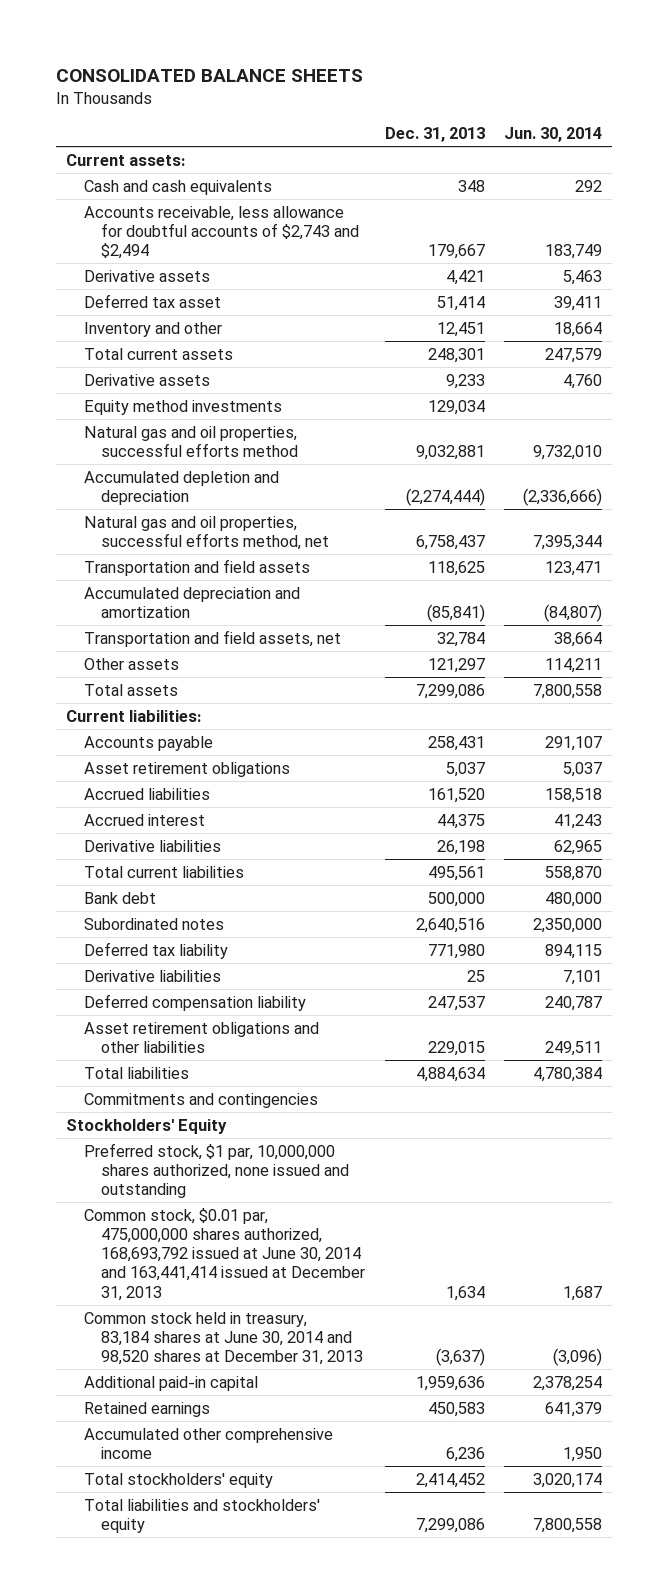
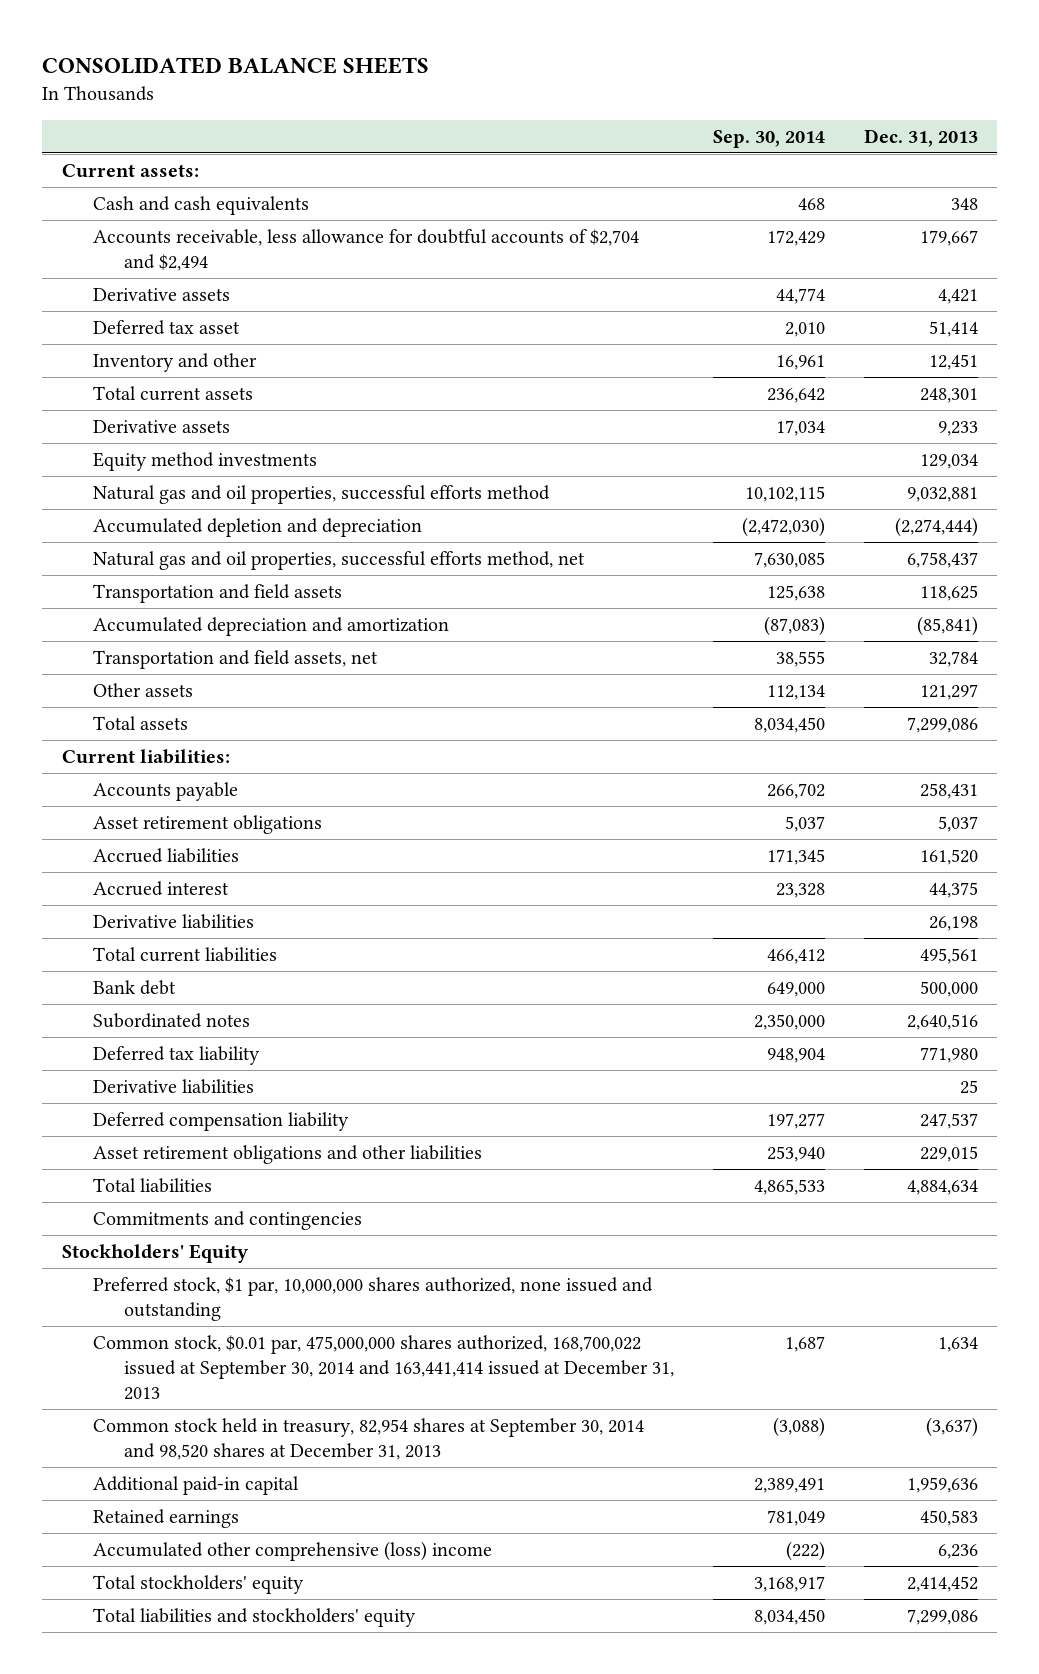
[504,127,603,143] Jun. 30, 2014 -> none
none -> [712,129,825,148] Sep. 30, 2014
[83,205,360,260] Accounts receivable, less allowance for doubtful accounts of $2,743 and $2,494 -> [92,228,639,271] Accounts receivable, less allowance for doubtful accounts of $2,704 and $2,494
[83,1207,366,1301] Common stock, $0.01 par, 475,000,000 shares authorized, 168,693,792 issued at June 30, 2014 and 163,441,414 issued at December 31, 2013 -> [92,1334,675,1400] Common stock, $0.01 par, 475,000,000 shares authorized, 168,700,022 issued at September 30, 2014 and 163,441,414 issued at December 31, 2013
[83,1311,364,1366] Common stock held in treasury, 83,184 shares at June 30, 2014 and 98,520 shares at December 31, 2013 -> [92,1417,644,1460] Common stock held in treasury, 82,954 shares at September 30, 2014 and 98,520 shares at December 31, 2013
[83,1427,333,1459] Accumulated other comprehensive income -> [92,1540,492,1561] Accumulated other comprehensive (loss) income

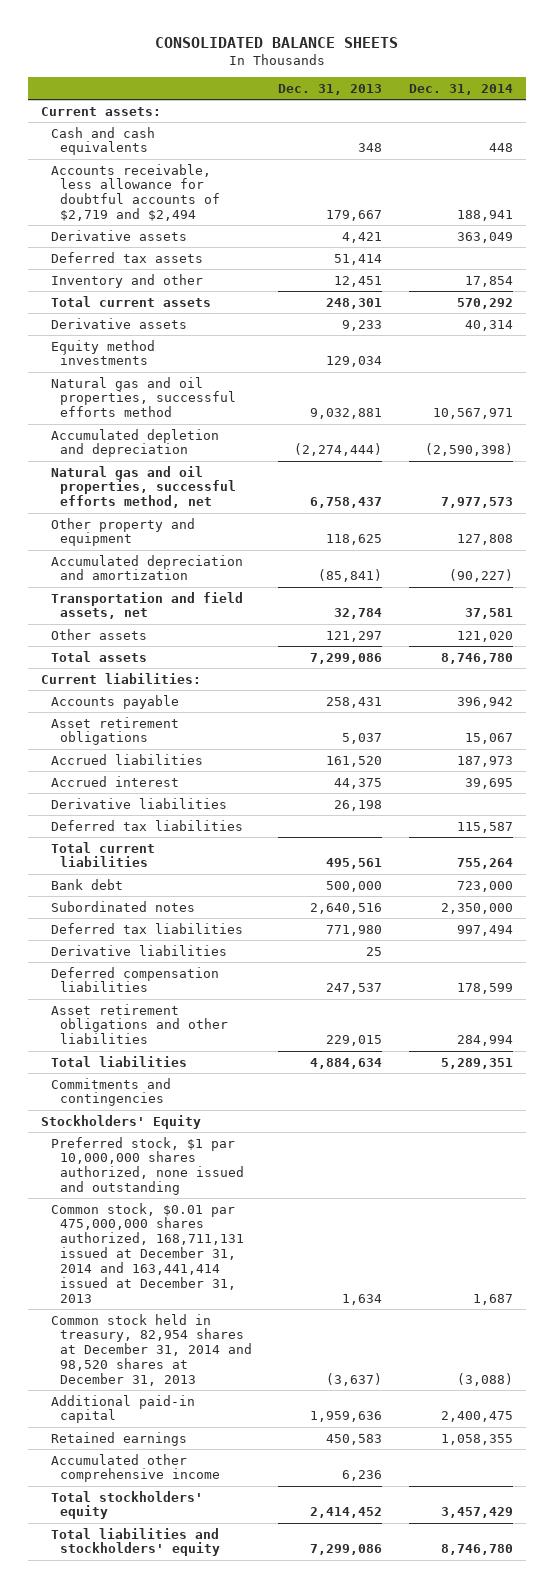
[712,129,825,148] Sep. 30, 2014 -> none
none -> [408,83,513,95] Dec. 31, 2014
[92,228,639,271] Accounts receivable, less allowance for doubtful accounts of $2,704 and $2,494 -> [50,163,220,222] Accounts receivable, less allowance for doubtful accounts of $2,719 and $2,494
[92,319,240,335] Deferred tax asset -> [50,251,203,263] Deferred tax assets
[92,583,342,603] Transportation and field assets -> [50,517,195,547] Other property and equipment
none -> [50,819,243,831] Deferred tax liabilities
[92,1045,260,1065] Deferred tax liability -> [50,922,243,934] Deferred tax liabilities
[92,1111,349,1131] Deferred compensation liability -> [50,966,219,993] Deferred compensation liabilities
[92,1276,653,1321] Preferred stock, $1 par, 10,000,000 shares authorized, none issued and outstanding -> [50,1136,244,1196] Preferred stock, $1 par 10,000,000 shares authorized, none issued and outstanding
[92,1334,675,1400] Common stock, $0.01 par, 475,000,000 shares authorized, 168,700,022 issued at September 30, 2014 and 163,441,414 issued at December 31, 2013 -> [50,1202,244,1303] Common stock, $0.01 par 475,000,000 shares authorized, 168,711,131 issued at December 31, 2014 and 163,441,414 issued at December 31, 2013
[92,1417,644,1460] Common stock held in treasury, 82,954 shares at September 30, 2014 and 98,520 shares at December 31, 2013 -> [50,1313,252,1386] Common stock held in treasury, 82,954 shares at December 31, 2014 and 98,520 shares at December 31, 2013
[92,1540,492,1561] Accumulated other comprehensive (loss) income -> [50,1453,220,1483] Accumulated other comprehensive income

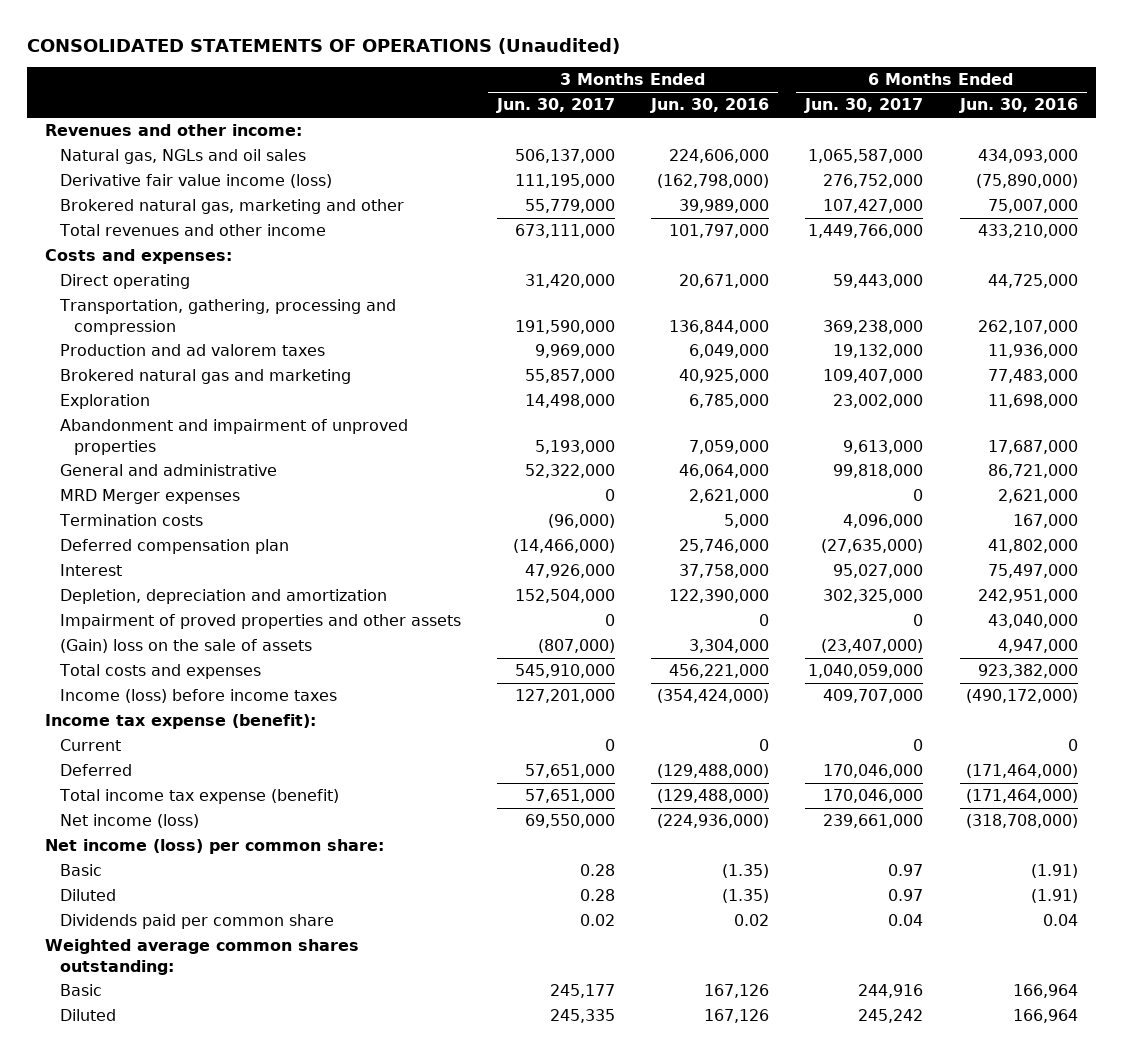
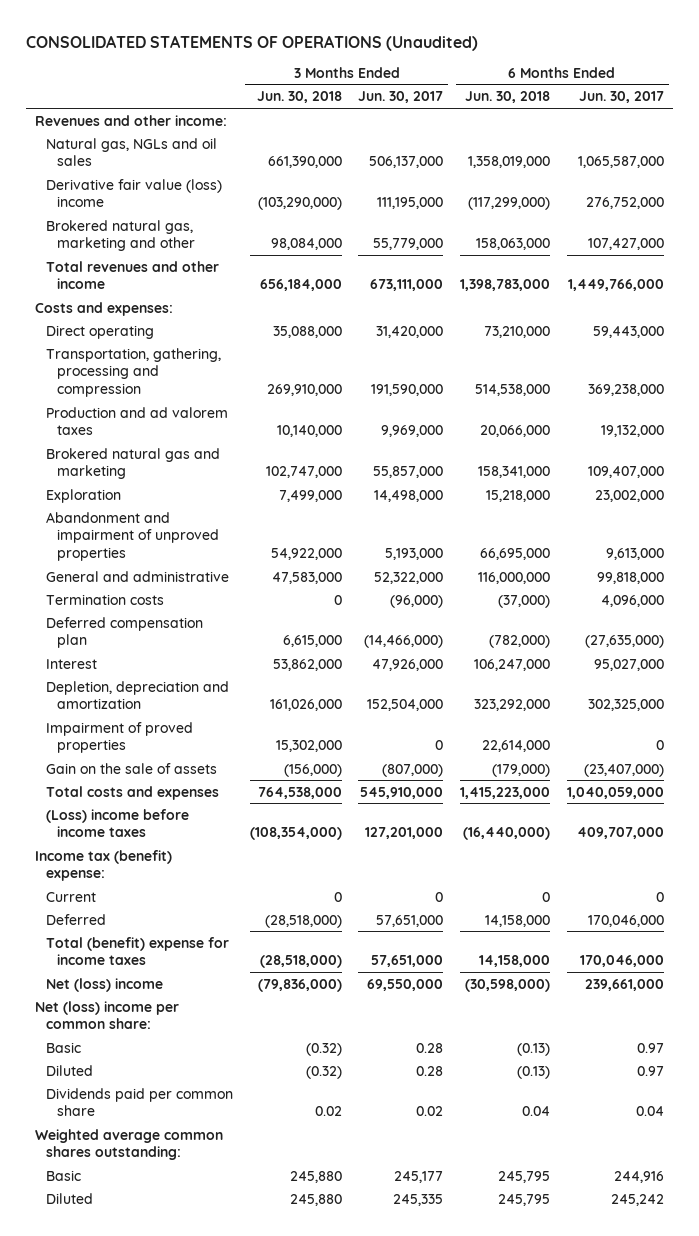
[650,98,770,114] Jun. 30, 2016 -> none
[958,98,1078,114] Jun. 30, 2016 -> none
none -> [256,91,342,104] Jun. 30, 2018
none -> [465,91,551,104] Jun. 30, 2018
[59,174,332,189] Derivative fair value income (loss) -> [45,178,222,208] Derivative fair value (loss) income
[59,489,240,505] MRD Merger expenses -> none
[59,614,461,630] Impairment of proved properties and other assets -> [45,721,193,754] Impairment of proved properties
[59,639,312,654] (Gain) loss on the sale of assets -> [45,762,217,774] Gain on the sale of assets
[59,689,337,704] Income (loss) before income taxes -> [45,808,189,838] (Loss) income before income taxes
[45,714,317,730] Income tax expense (benefit): -> [34,849,172,882] Income tax (benefit) expense:
[58,789,339,805] Total income tax expense (benefit) -> [45,936,229,966] Total (benefit) expense for income taxes
[59,814,199,829] Net income (loss) -> [45,977,163,992] Net (loss) income
[45,839,385,855] Net income (loss) per common share: -> [34,1000,179,1030] Net (loss) income per common share:

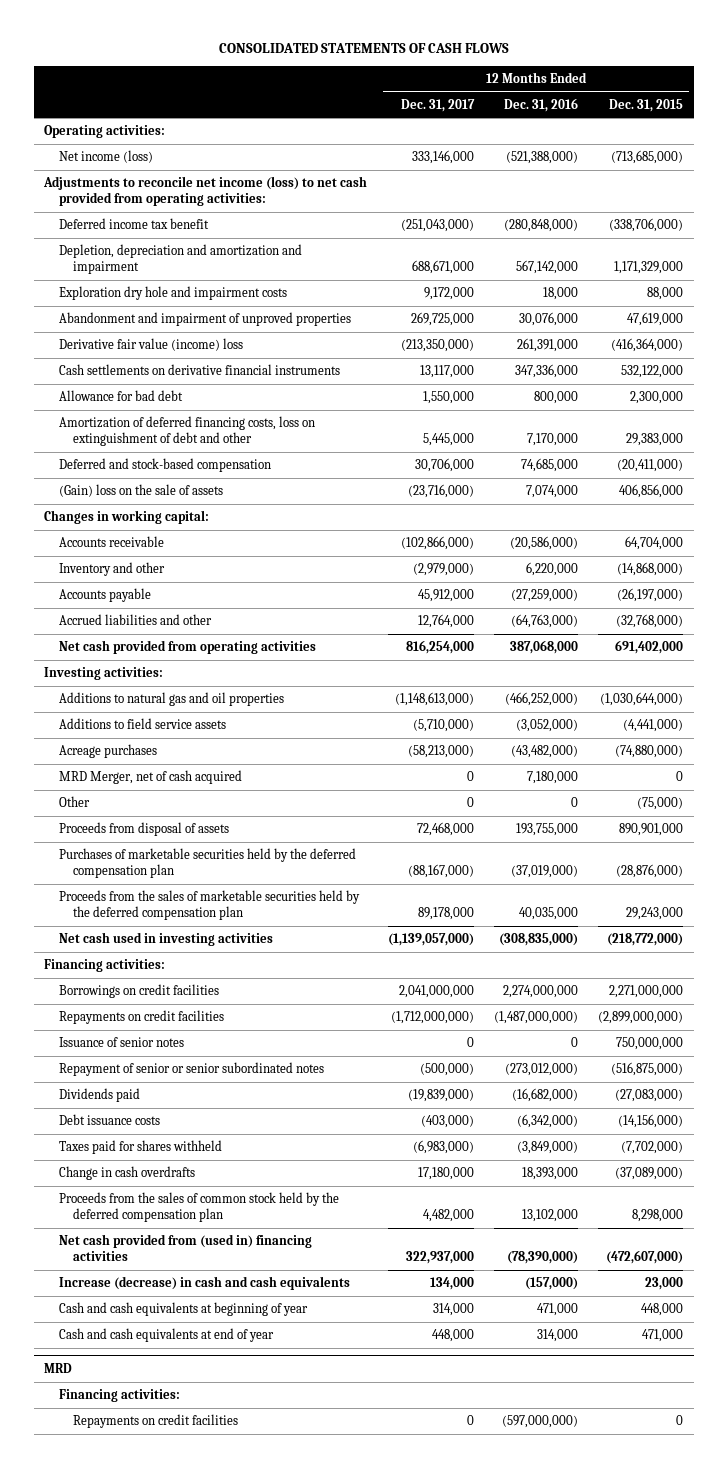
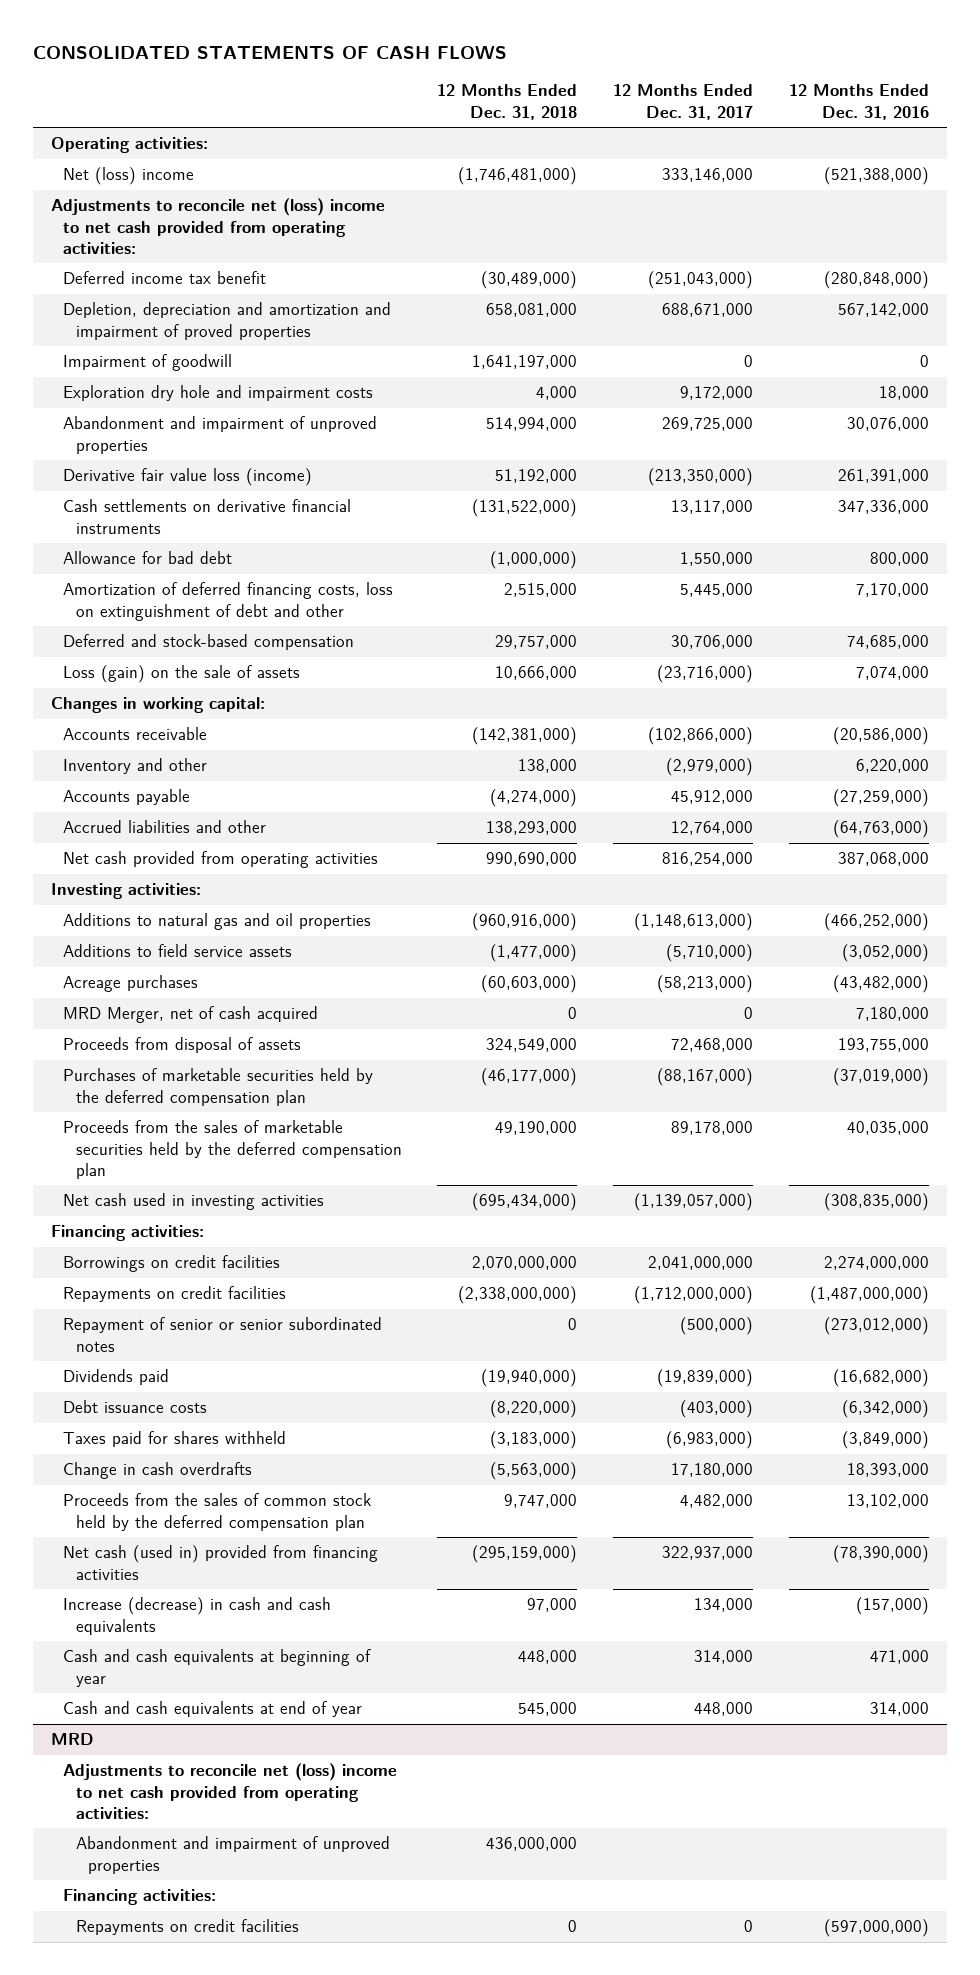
[609,98,684,112] Dec. 31, 2015 -> none
none -> [437,84,578,120] 12 Months Ended Dec. 31, 2018
[58,150,153,164] Net income (loss) -> [63,167,195,186] Net (loss) income
[43,176,368,207] Adjustments to reconcile net income (loss) to net cash provided from operating activities: -> [51,198,386,254] Adjustments to reconcile net (loss) income to net cash provided from operating activities:
[58,244,302,275] Depletion, depreciation and amortization and impairment -> [63,302,392,340] Depletion, depreciation and amortization and impairment of proved properties
none -> [63,354,233,372] Impairment of goodwill
[58,338,243,352] Derivative fair value (income) loss -> [63,468,313,487] Derivative fair value loss (income)
[58,484,223,498] (Gain) loss on the sale of assets -> [63,665,301,684] Loss (gain) on the sale of assets
[58,796,90,808] Other -> none
[58,1037,184,1048] Issuance of senior notes -> none
[58,1234,312,1262] Net cash provided from (used in) financing activities -> [63,1545,379,1580] Net cash (used in) provided from financing activities
none -> [63,1763,398,1819] Adjustments to reconcile net (loss) income to net cash provided from operating activities:
none -> [75,1836,390,1874] Abandonment and impairment of unproved properties

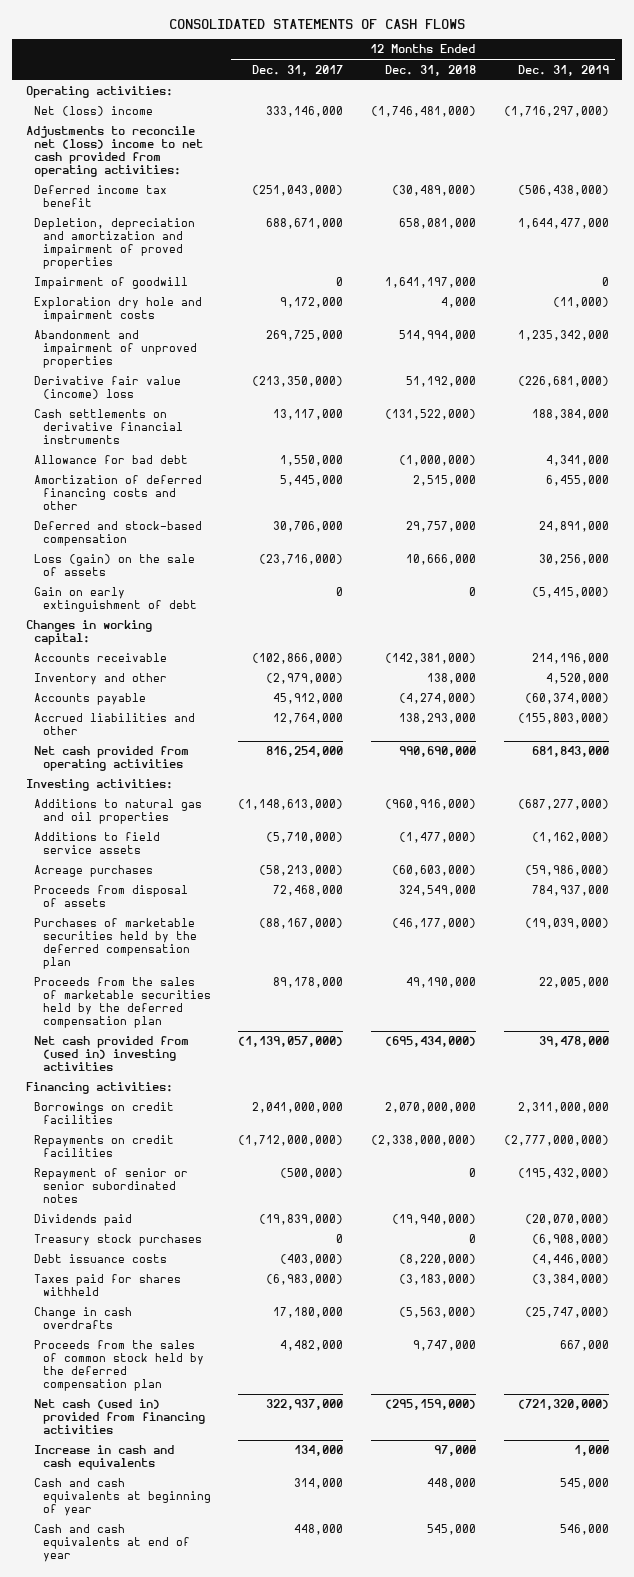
[789,84,930,120] 12 Months Ended Dec. 31, 2016 -> none
none -> [517,64,609,76] Dec. 31, 2019
[63,468,313,487] Derivative fair value loss (income) -> [34,376,182,400] Derivative fair value (income) loss
[63,582,394,621] Amortization of deferred financing costs, loss on extinguishment of debt and other -> [34,475,203,511] Amortization of deferred financing costs and other
none -> [34,587,197,613] Gain on early extinguishment of debt
[63,1006,319,1024] MRD Merger, net of cash acquired -> none
[63,1193,325,1211] Net cash used in investing activities -> [34,1036,190,1072] Net cash provided from (used in) investing activities
none -> [34,1234,203,1247] Treasury stock purchases
[63,1597,332,1635] Increase (decrease) in cash and cash equivalents -> [34,1445,175,1471] Increase in cash and cash equivalents
[51,1733,95,1746] MRD -> none
[63,1763,398,1819] Adjustments to reconcile net (loss) income to net cash provided from operating activities: -> none
[75,1836,390,1874] Abandonment and impairment of unproved properties -> none
[63,1889,217,1906] Financing activities: -> none
[75,1919,299,1936] Repayments on credit facilities -> none

